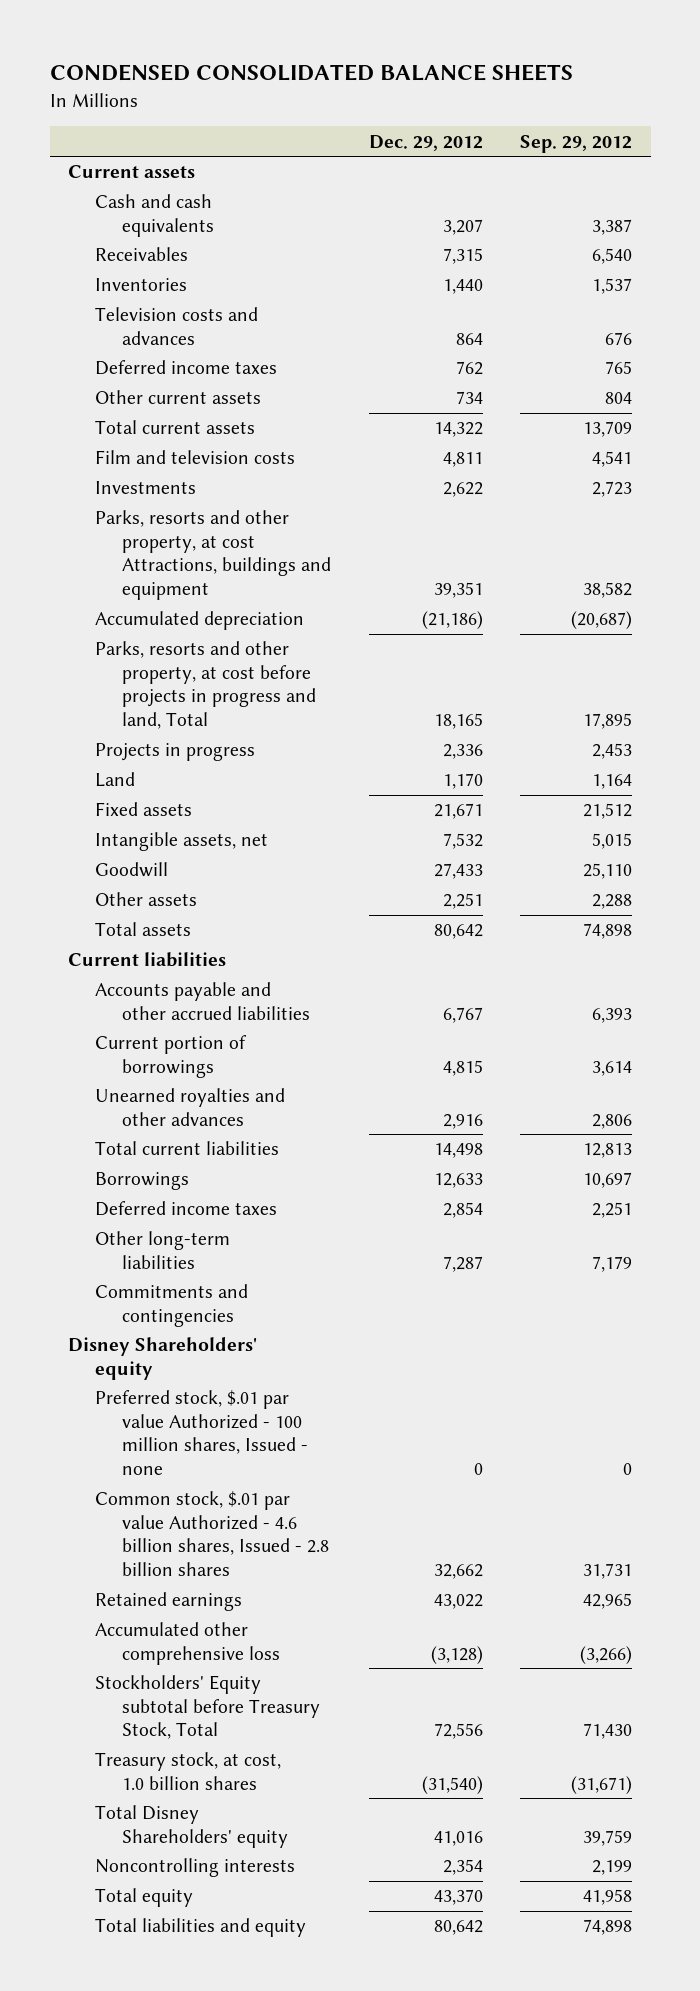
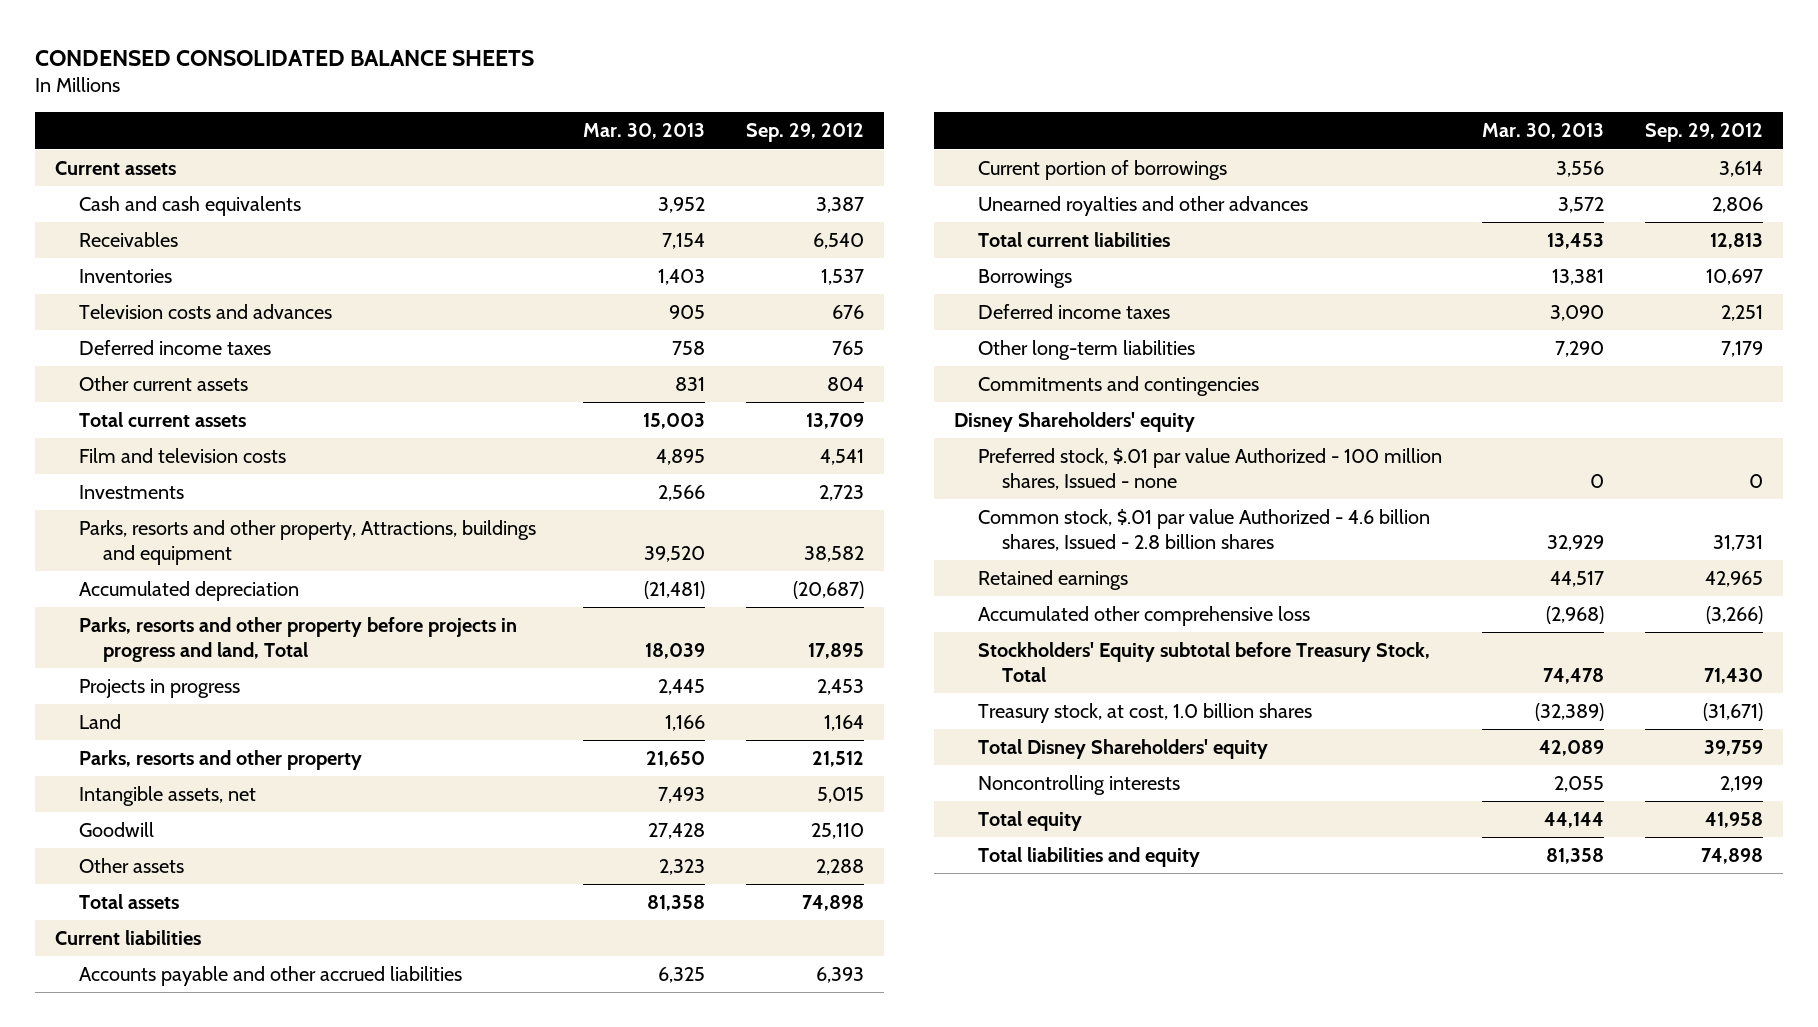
[368,134,483,151] Dec. 29, 2012 -> none
none -> [583,123,706,140] Mar. 30, 2013
[95,510,332,601] Parks, resorts and other property, at cost Attractions, buildings and equipment -> [79,520,537,566] Parks, resorts and other property, Attractions, buildings and equipment
[95,641,317,730] Parks, resorts and other property, at cost before projects in progress and land, Total -> [79,617,518,663] Parks, resorts and other property before projects in progress and land, Total
[95,802,193,817] Fixed assets -> [79,750,363,771] Parks, resorts and other property

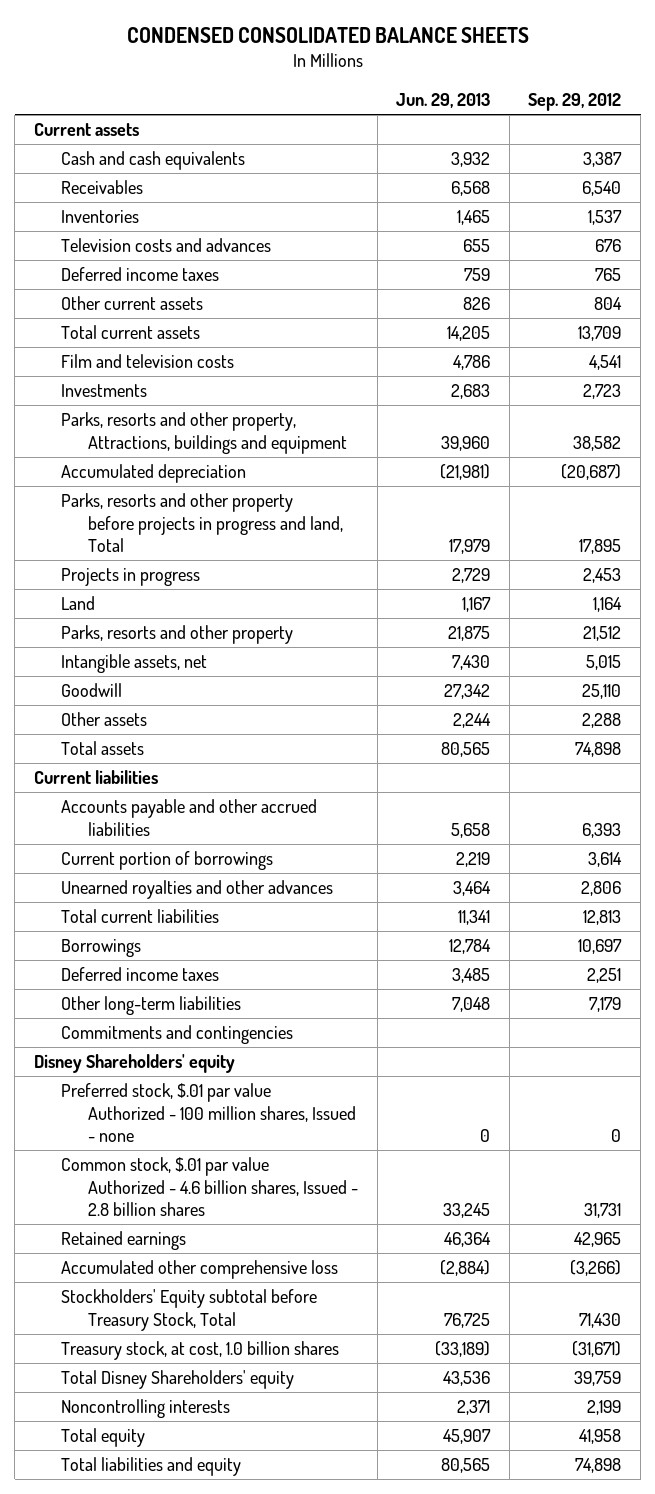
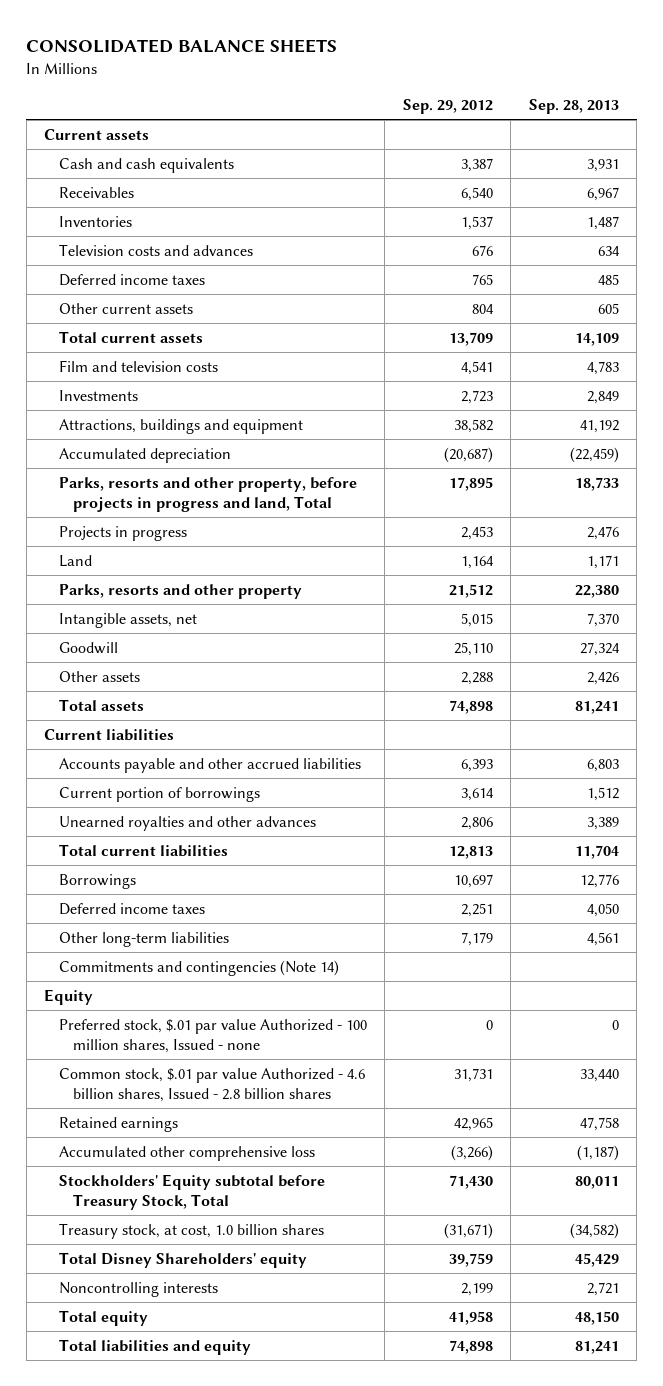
[126,26,529,43] CONDENSED CONSOLIDATED BALANCE SHEETS -> [26,38,338,53] CONSOLIDATED BALANCE SHEETS
[396,93,491,109] Jun. 29, 2013 -> none
none -> [528,98,619,114] Sep. 28, 2013
[60,412,348,454] Parks, resorts and other property, Attractions, buildings and equipment -> [58,418,303,434] Attractions, buildings and equipment
[60,493,344,552] Parks, resorts and other property before projects in progress and land, Total -> [58,476,357,512] Parks, resorts and other property, before projects in progress and land, Total
[60,1025,293,1045] Commitments and contingencies -> [58,959,339,976] Commitments and contingencies (Note 14)
[33,1054,235,1074] Disney Shareholders' equity -> [44,988,94,1005] Equity

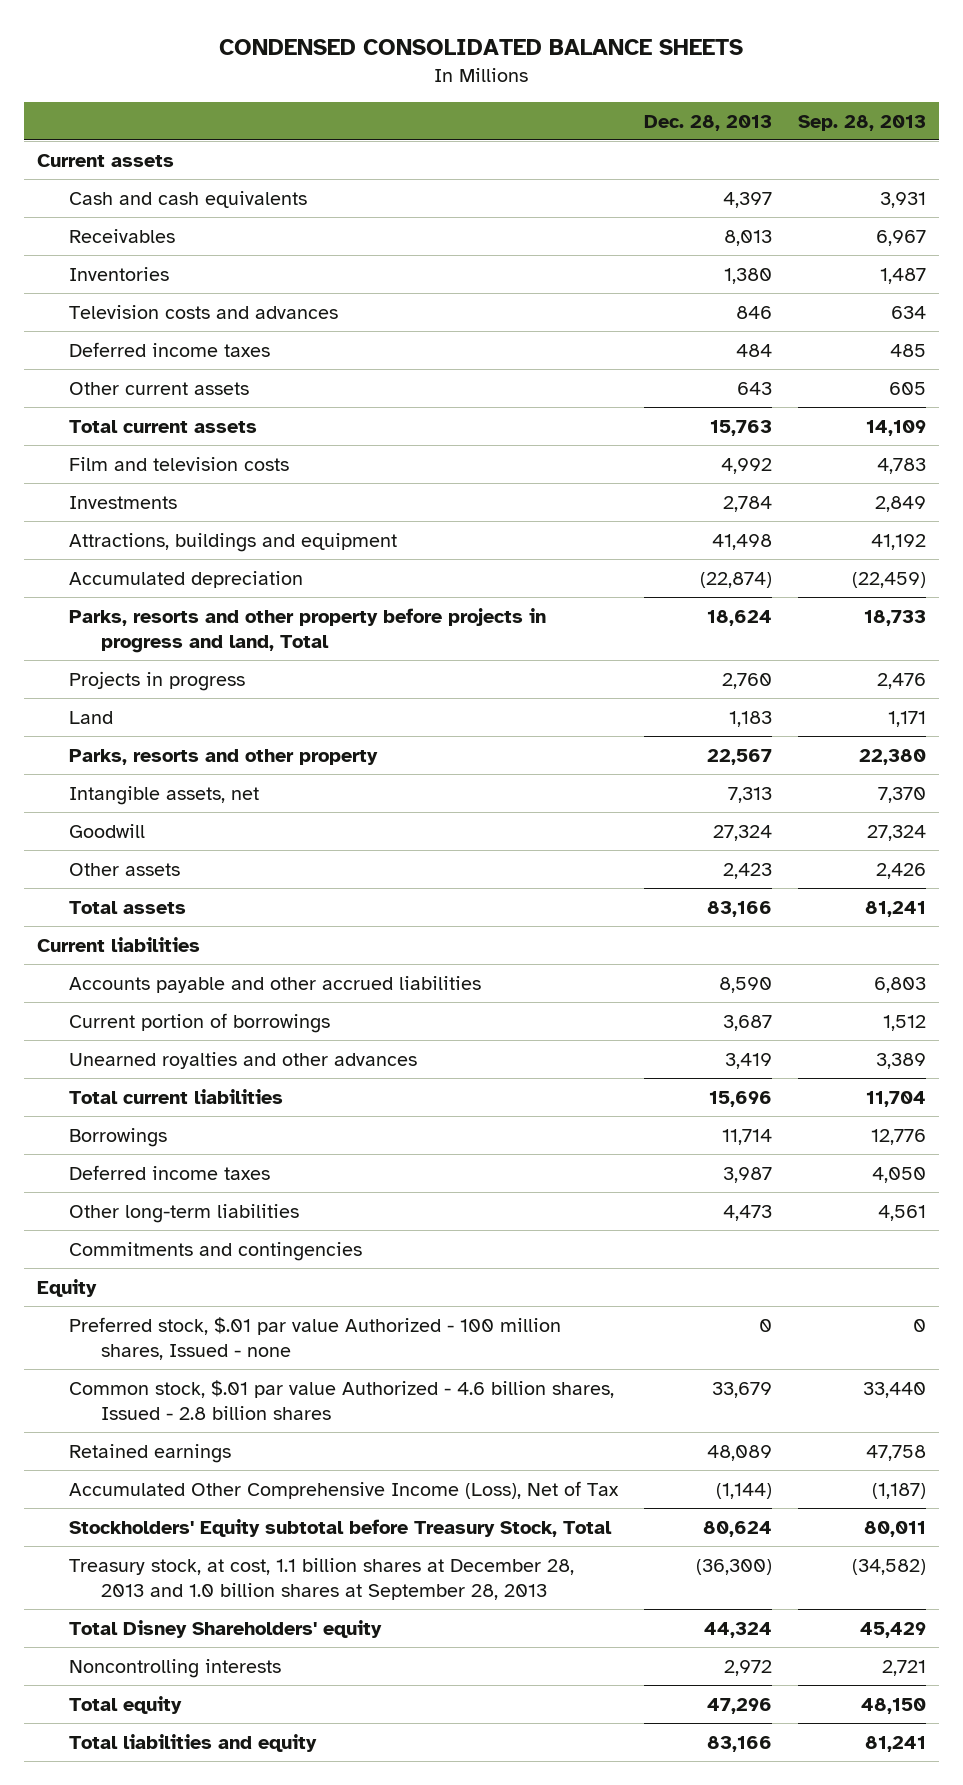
[26,38,338,53] CONSOLIDATED BALANCE SHEETS -> [219,38,744,55] CONDENSED CONSOLIDATED BALANCE SHEETS
[402,98,493,114] Sep. 29, 2012 -> none
none -> [643,114,772,131] Dec. 28, 2013
[58,476,357,512] Parks, resorts and other property, before projects in progress and land, Total -> [68,607,546,653] Parks, resorts and other property before projects in progress and land, Total
[58,959,339,976] Commitments and contingencies (Note 14) -> [68,1241,362,1261] Commitments and contingencies
[58,1145,315,1161] Accumulated other comprehensive loss -> [68,1480,619,1499] Accumulated Other Comprehensive Income (Loss), Net of Tax
[58,1222,324,1239] Treasury stock, at cost, 1.0 billion shares -> [68,1557,574,1600] Treasury stock, at cost, 1.1 billion shares at December 28, 2013 and 1.0 billion shares at September 28, 2013

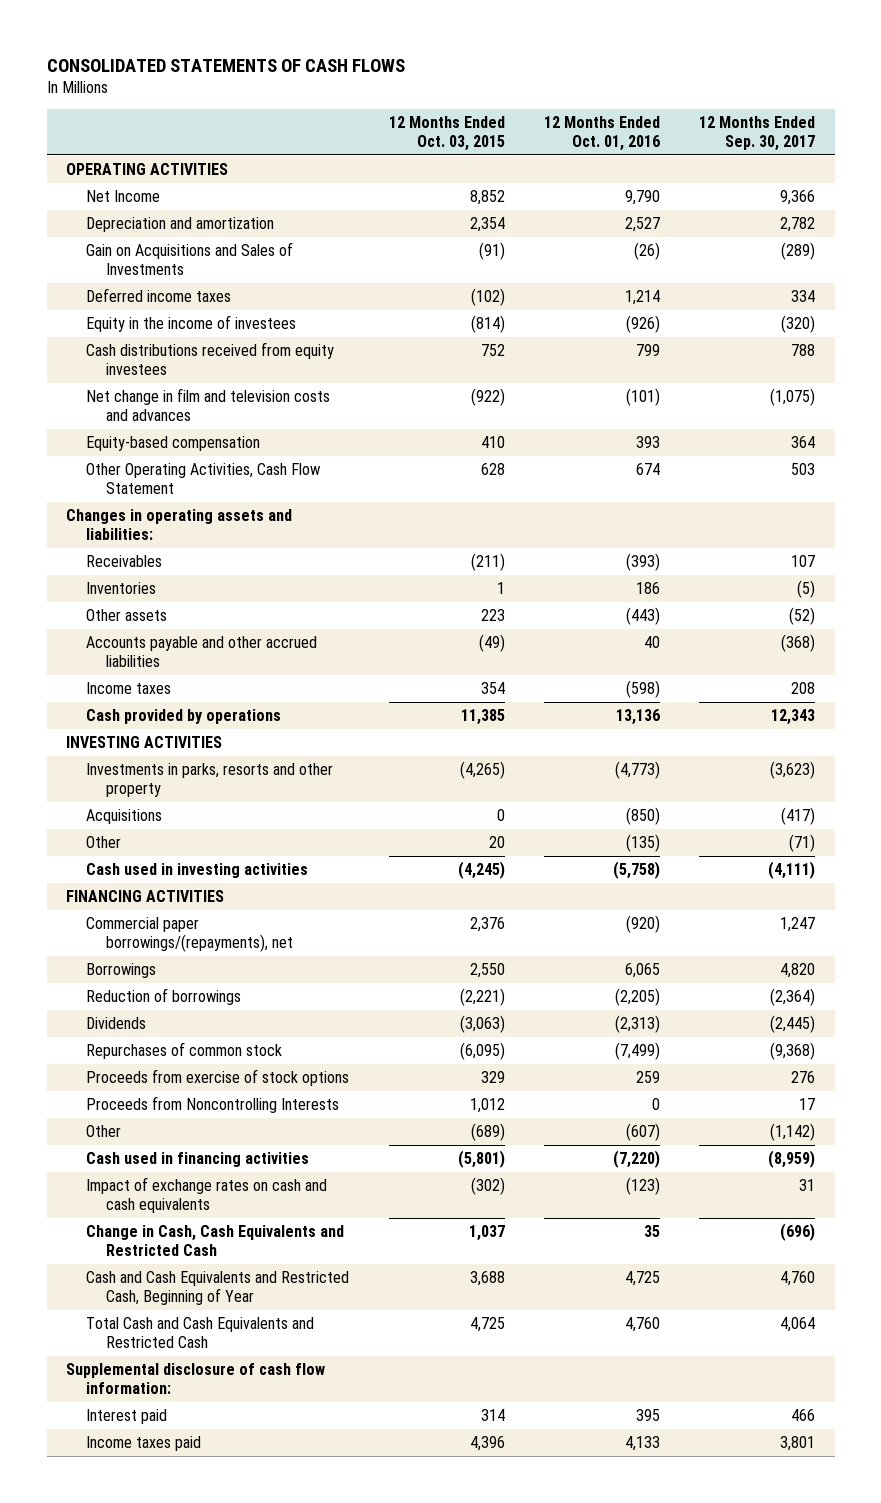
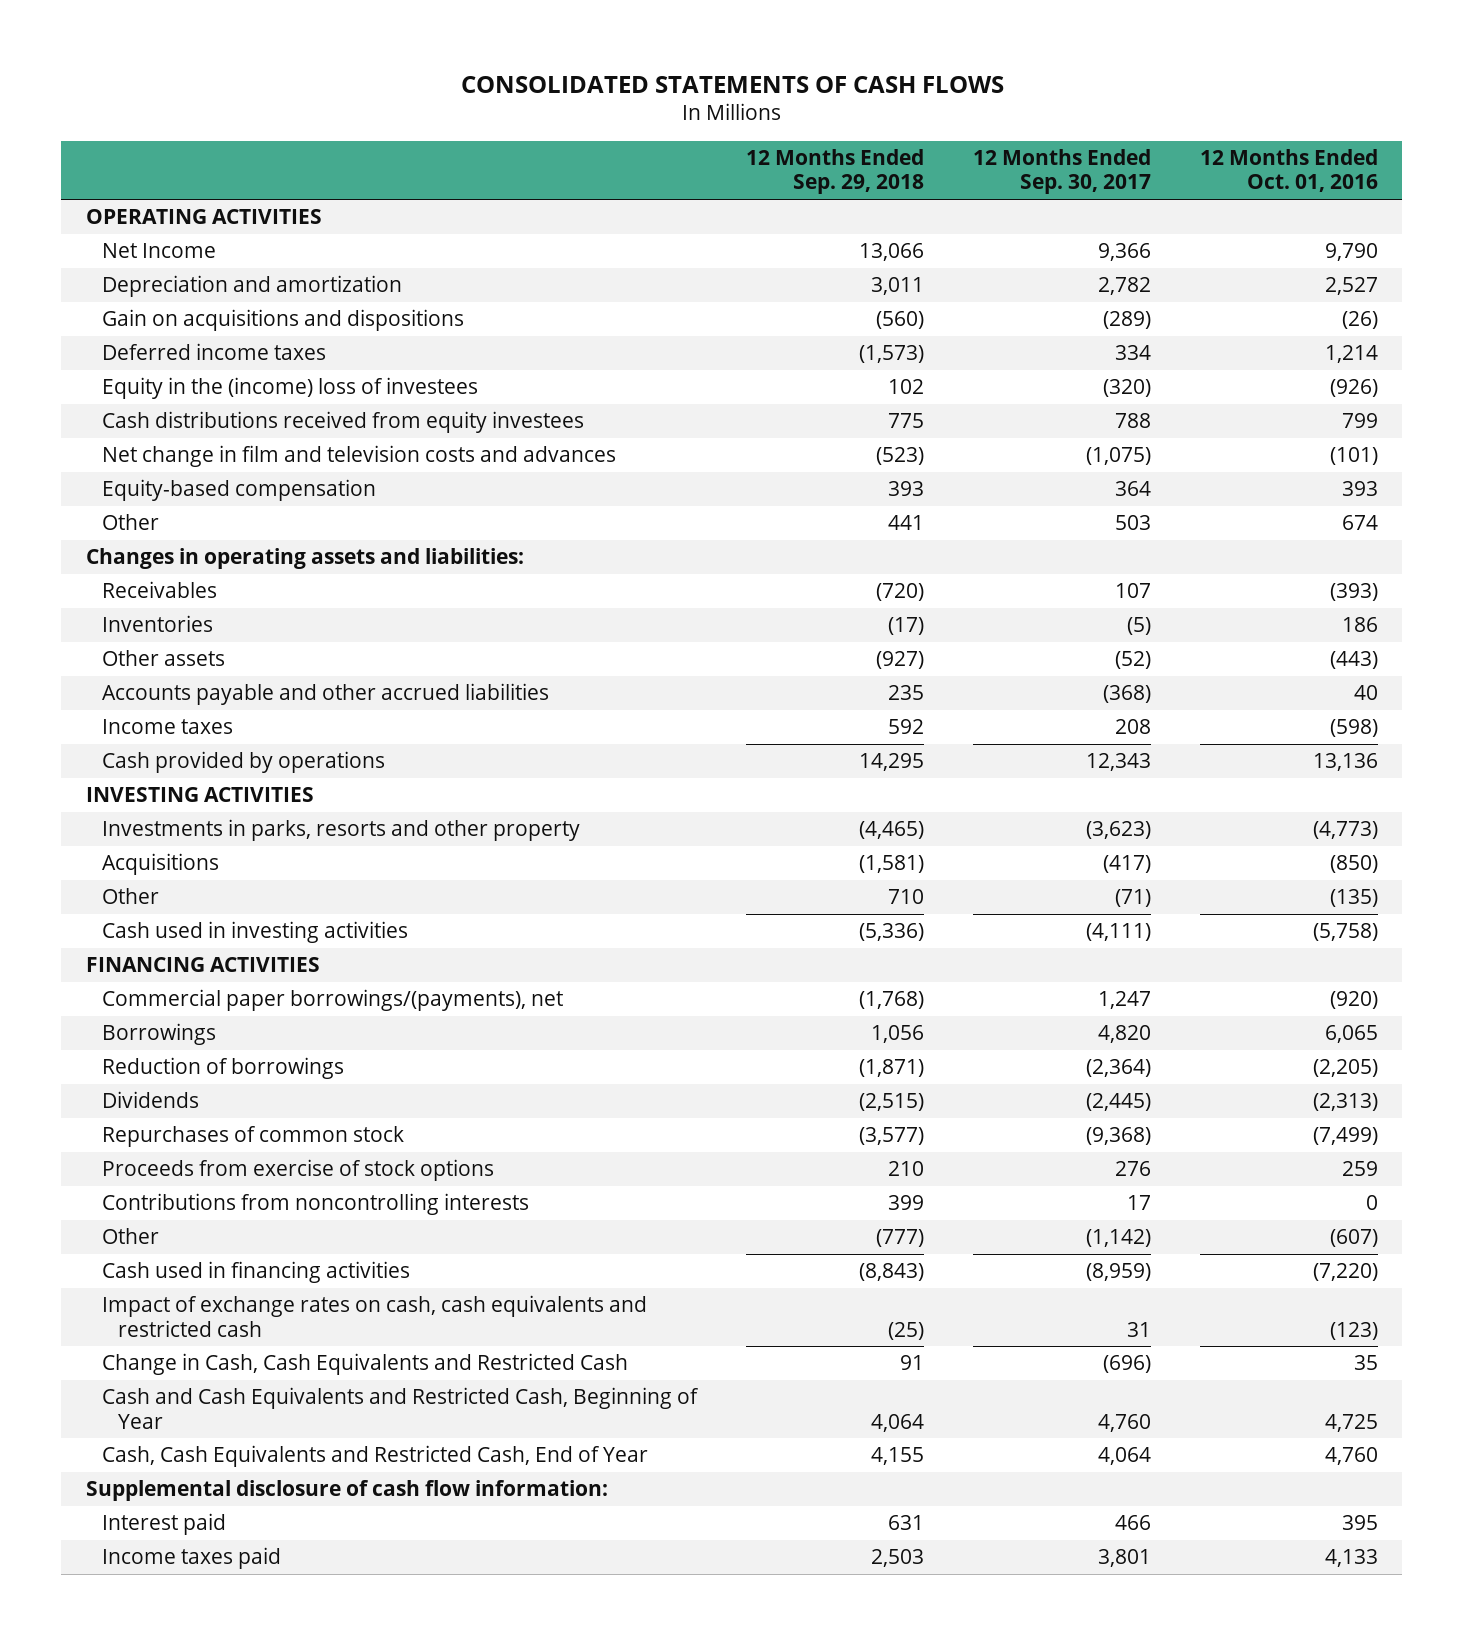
[388,116,505,152] 12 Months Ended Oct. 03, 2015 -> none
none -> [745,148,924,195] 12 Months Ended Sep. 29, 2018
[86,242,294,275] Gain on Acquisitions and Sales of Investments -> [101,309,464,332] Gain on acquisitions and dispositions
[86,315,297,333] Equity in the income of investees -> [101,377,478,400] Equity in the (income) loss of investees
[86,463,321,494] Other Operating Activities, Cash Flow Statement -> [101,514,159,531] Other
[86,917,294,952] Commercial paper borrowings/(repayments), net -> [101,989,563,1012] Commercial paper borrowings/(payments), net
[86,1096,340,1114] Proceeds from Noncontrolling Interests -> [101,1193,529,1216] Contributions from noncontrolling interests
[86,1177,328,1213] Impact of exchange rates on cash and cash equivalents -> [101,1295,647,1337] Impact of exchange rates on cash, cash equivalents and restricted cash
[86,1317,315,1348] Total Cash and Cash Equivalents and Restricted Cash -> [101,1445,648,1468] Cash, Cash Equivalents and Restricted Cash, End of Year

